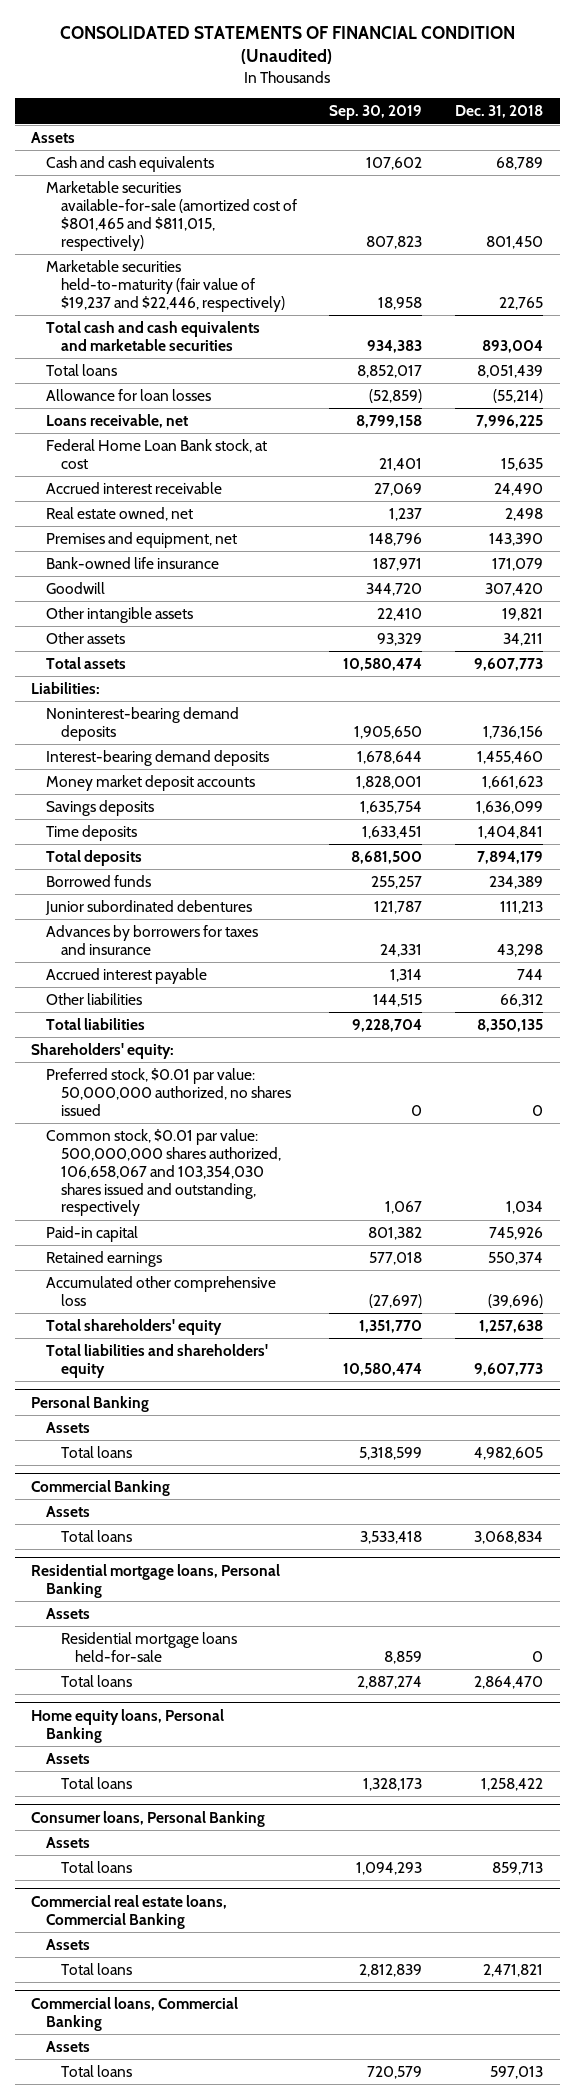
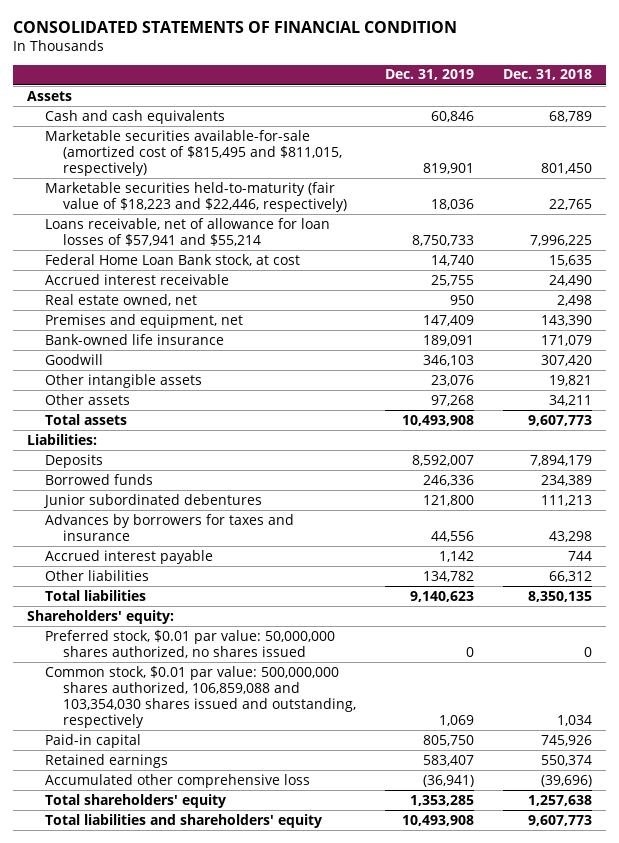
[60,25,516,65] CONSOLIDATED STATEMENTS OF FINANCIAL CONDITION (Unaudited) -> [12,21,457,34] CONSOLIDATED STATEMENTS OF FINANCIAL CONDITION
[329,105,423,121] Sep. 30, 2019 -> none
none -> [384,69,474,81] Dec. 31, 2019
[45,321,260,351] Total cash and cash equivalents and marketable securities -> none
[45,364,117,377] Total loans -> none
[45,389,211,402] Allowance for loan losses -> none
[45,181,297,251] Marketable securities available-for-sale (amortized cost of $801,465 and $811,015, respectively) -> [45,129,343,176] Marketable securities available-for-sale (amortized cost of $815,495 and $811,015, respectively)
[45,260,285,312] Marketable securities held-to-maturity (fair value of $19,237 and $22,446, respectively) -> [45,181,348,212] Marketable securities held-to-maturity (fair value of $18,223 and $22,446, respectively)
[45,414,188,429] Loans receivable, net -> [45,217,331,246] Loans receivable, net of allowance for loan losses of $57,941 and $55,214
[45,707,239,741] Noninterest-bearing demand deposits -> none
[45,750,269,767] Interest-bearing demand deposits -> none
[45,775,255,792] Money market deposit accounts -> none
[45,800,154,817] Savings deposits -> none
[45,825,137,842] Time deposits -> none
[45,850,142,867] Total deposits -> [45,453,104,468] Deposits
[45,1068,291,1116] Preferred stock, $0.01 par value: 50,000,000 authorized, no shares issued -> [45,629,336,658] Preferred stock, $0.01 par value: 50,000,000 shares authorized, no shares issued
[45,1129,281,1217] Common stock, $0.01 par value: 500,000,000 shares authorized, 106,658,067 and 103,354,030 shares issued and outstanding, respectively -> [45,665,357,728] Common stock, $0.01 par value: 500,000,000 shares authorized, 106,859,088 and 103,354,030 shares issued and outstanding, respectively
[31,1396,150,1413] Personal Banking -> none
[45,1422,90,1434] Assets -> none
[60,1446,132,1459] Total loans -> none
[31,1480,171,1497] Commercial Banking -> none
[45,1506,90,1518] Assets -> none
[60,1530,132,1543] Total loans -> none
[31,1564,281,1598] Residential mortgage loans, Personal Banking -> none
[45,1608,90,1620] Assets -> none
[60,1632,237,1662] Residential mortgage loans held-for-sale -> none
[60,1675,132,1688] Total loans -> none
[31,1709,225,1743] Home equity loans, Personal Banking -> none
[45,1753,90,1765] Assets -> none
[60,1777,132,1790] Total loans -> none
[31,1811,266,1828] Consumer loans, Personal Banking -> none
[45,1837,90,1849] Assets -> none
[60,1861,132,1874] Total loans -> none
[31,1895,228,1929] Commercial real estate loans, Commercial Banking -> none
[45,1939,90,1951] Assets -> none
[60,1963,132,1976] Total loans -> none
[31,1997,239,2031] Commercial loans, Commercial Banking -> none
[45,2041,90,2053] Assets -> none
[60,2065,132,2078] Total loans -> none

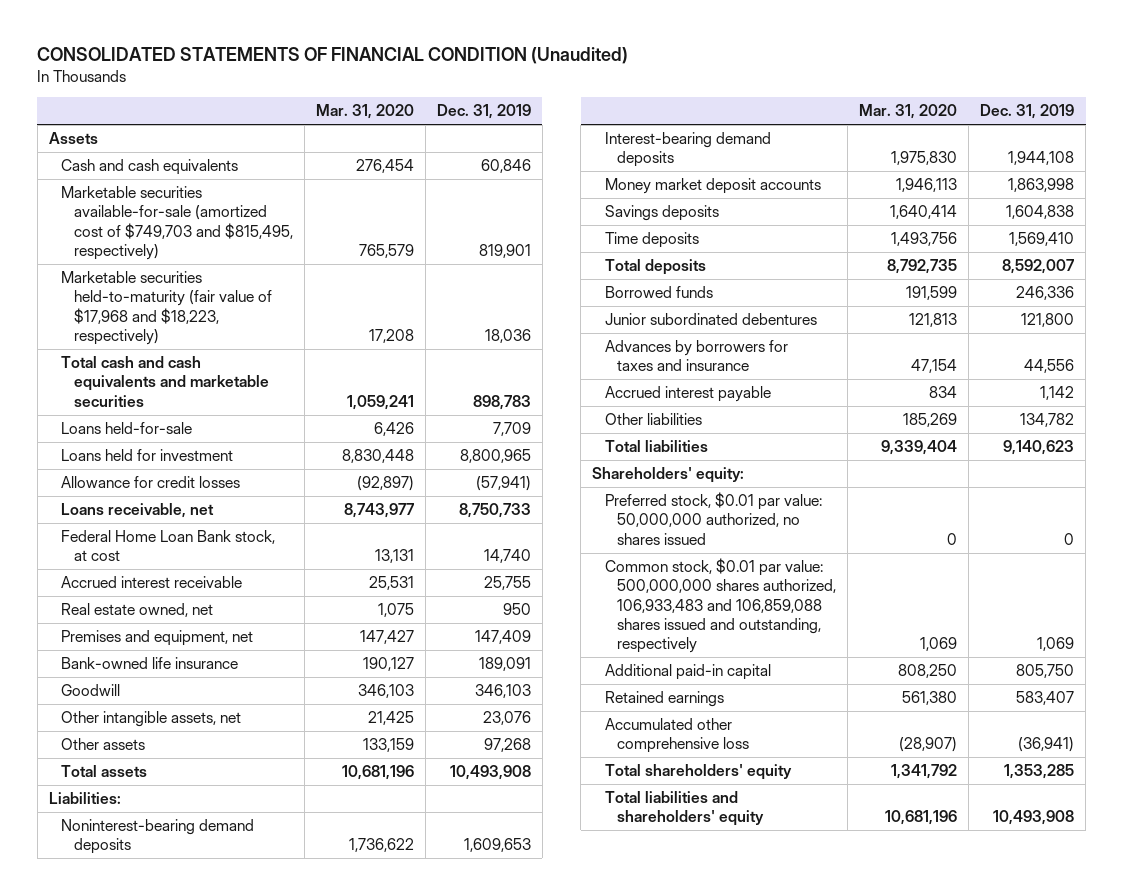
[12,21,457,34] CONSOLIDATED STATEMENTS OF FINANCIAL CONDITION -> [37,47,629,65] CONSOLIDATED STATEMENTS OF FINANCIAL CONDITION (Unaudited)
[502,69,592,81] Dec. 31, 2018 -> none
none -> [315,104,414,120] Mar. 31, 2020
[45,129,343,176] Marketable securities available-for-sale (amortized cost of $815,495 and $811,015, respectively) -> [61,186,293,260] Marketable securities available-for-sale (amortized cost of $749,703 and $815,495, respectively)
[45,181,348,212] Marketable securities held-to-maturity (fair value of $18,223 and $22,446, respectively) -> [61,271,272,345] Marketable securities held-to-maturity (fair value of $17,968 and $18,223, respectively)
none -> [61,356,269,407] Total cash and cash equivalents and marketable securities
none -> [61,422,193,435] Loans held-for-sale
none -> [61,449,234,462] Loans held for investment
none -> [61,476,241,489] Allowance for credit losses
[45,217,331,246] Loans receivable, net of allowance for loan losses of $57,941 and $55,214 -> [61,503,215,519] Loans receivable, net
[45,373,203,388] Other intangible assets -> [61,711,242,728] Other intangible assets, net
none -> [61,819,255,855] Noninterest-bearing demand deposits
none -> [604,132,771,168] Interest-bearing demand deposits
none -> [604,178,821,195] Money market deposit accounts
none -> [604,205,719,222] Savings deposits
none -> [604,232,699,249] Time deposits
[45,453,104,468] Deposits -> [604,259,706,276] Total deposits
[45,629,336,658] Preferred stock, $0.01 par value: 50,000,000 shares authorized, no shares issued -> [604,492,822,545] Preferred stock, $0.01 par value: 50,000,000 authorized, no shares issued
[45,665,357,728] Common stock, $0.01 par value: 500,000,000 shares authorized, 106,859,088 and 103,354,030 shares issued and outstanding, respectively -> [604,558,837,654] Common stock, $0.01 par value: 500,000,000 shares authorized, 106,933,483 and 106,859,088 shares issued and outstanding, respectively
[45,733,142,748] Paid-in capital -> [604,664,771,681] Additional paid-in capital

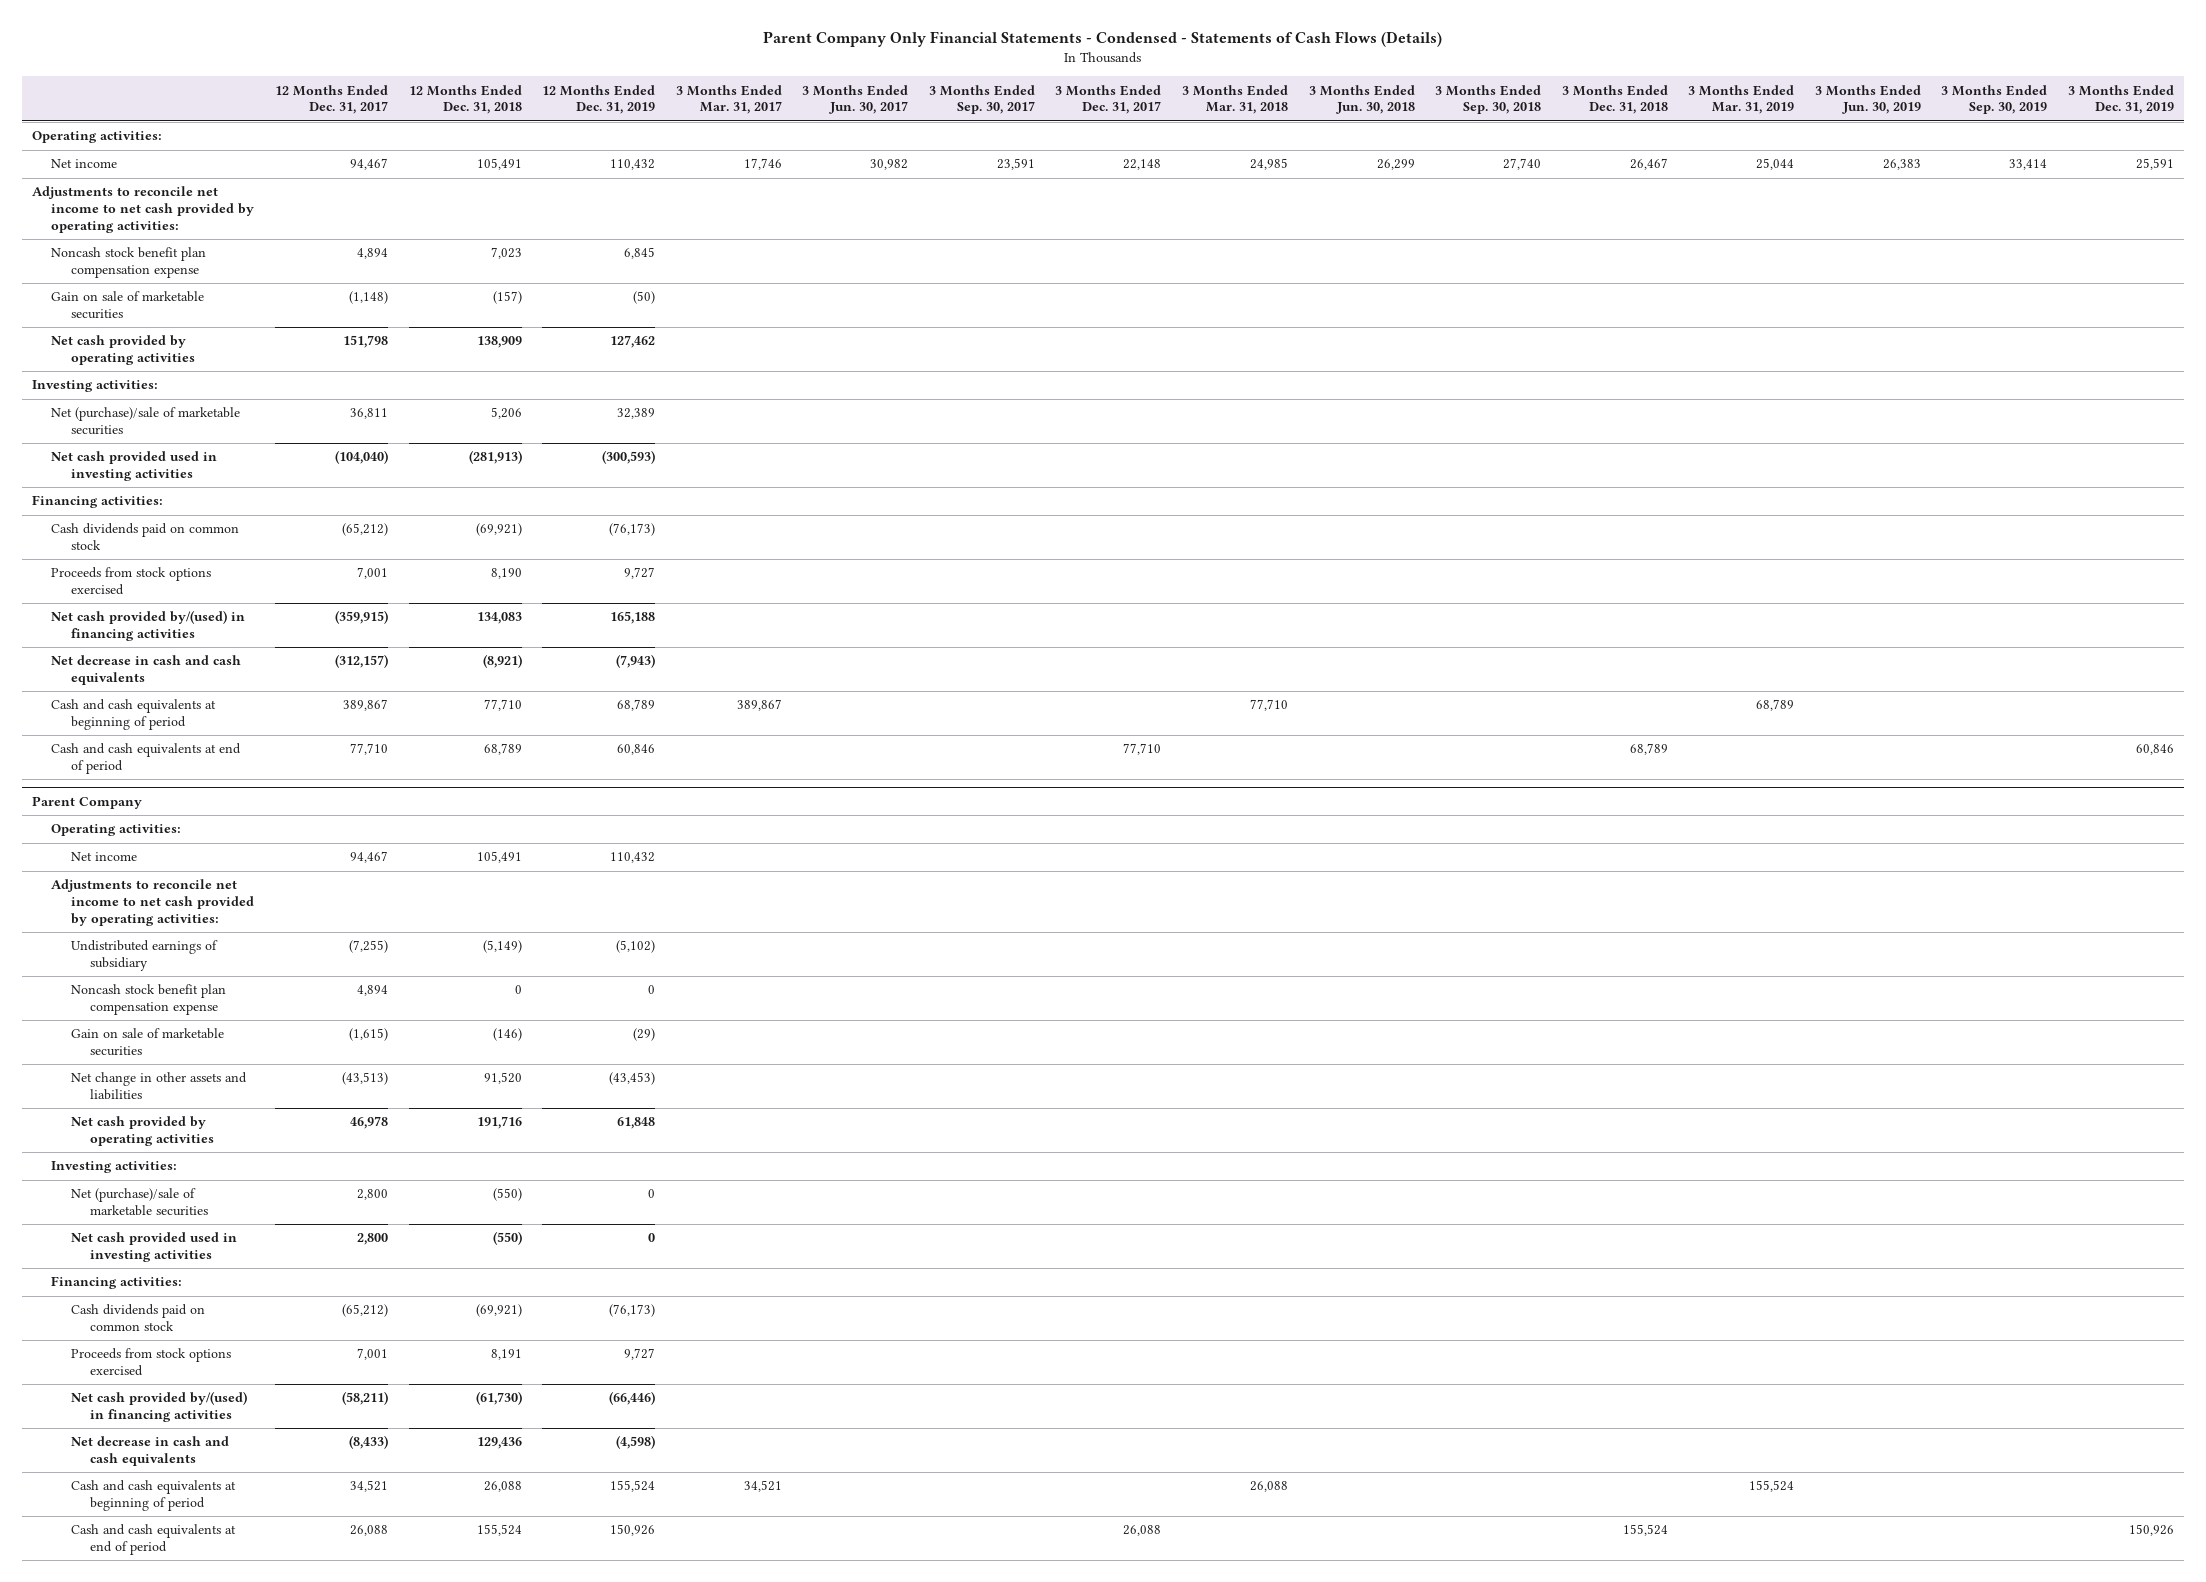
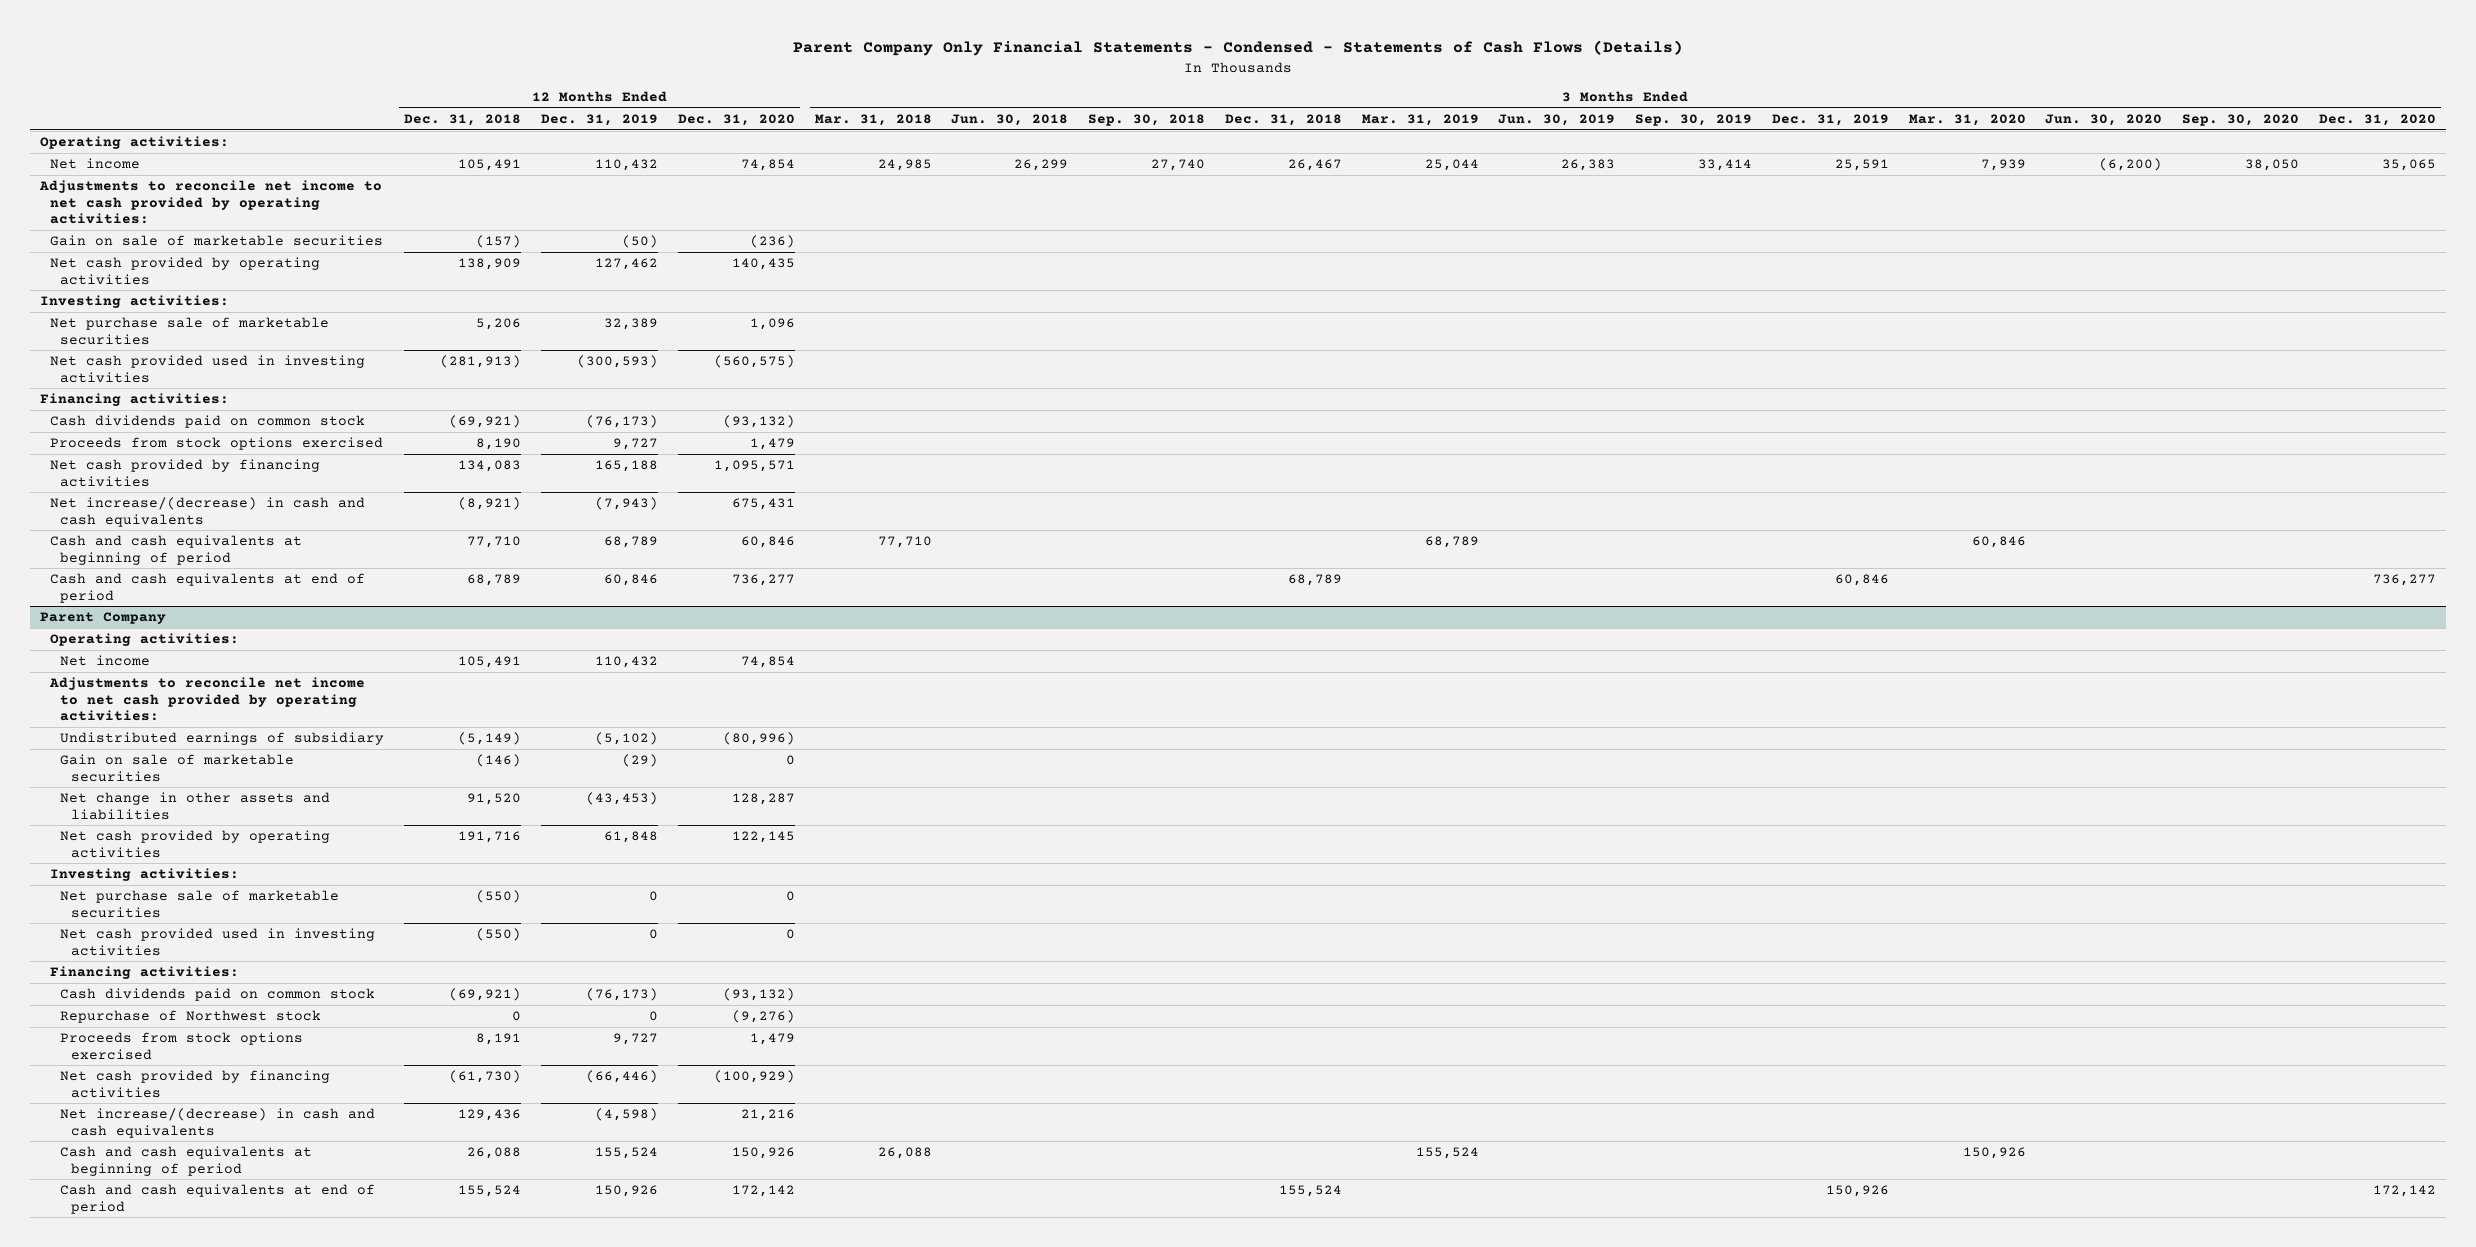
[275,84,389,115] 12 Months Ended Dec. 31, 2017 -> none
[675,84,782,115] 3 Months Ended Mar. 31, 2017 -> none
[802,84,909,115] 3 Months Ended Jun. 30, 2017 -> none
[928,84,1035,115] 3 Months Ended Sep. 30, 2017 -> none
[1055,84,1162,115] 3 Months Ended Dec. 31, 2017 -> none
none -> [677,113,795,126] Dec. 31, 2020
none -> [1908,113,2026,126] Mar. 31, 2020
none -> [2045,113,2163,126] Jun. 30, 2020
none -> [2182,113,2300,126] Sep. 30, 2020
none -> [2319,113,2437,126] Dec. 31, 2020
[51,247,207,279] Noncash stock benefit plan compensation expense -> none
[51,407,241,436] Net (purchase)/sale of marketable securities -> [50,316,330,345] Net purchase sale of marketable securities
[51,610,246,642] Net cash provided by/(used) in financing activities -> [50,458,321,487] Net cash provided by financing activities
[51,655,242,686] Net decrease in cash and cash equivalents -> [50,496,366,527] Net increase/(decrease) in cash and cash equivalents
[70,984,226,1016] Noncash stock benefit plan compensation expense -> none
[70,1188,209,1217] Net (purchase)/sale of marketable securities -> [60,889,340,918] Net purchase sale of marketable securities
none -> [60,1009,322,1023] Repurchase of Northwest stock
[70,1391,247,1423] Net cash provided by/(used) in financing activities -> [60,1069,331,1098] Net cash provided by financing activities
[70,1436,229,1467] Net decrease in cash and cash equivalents -> [60,1107,376,1138] Net increase/(decrease) in cash and cash equivalents

